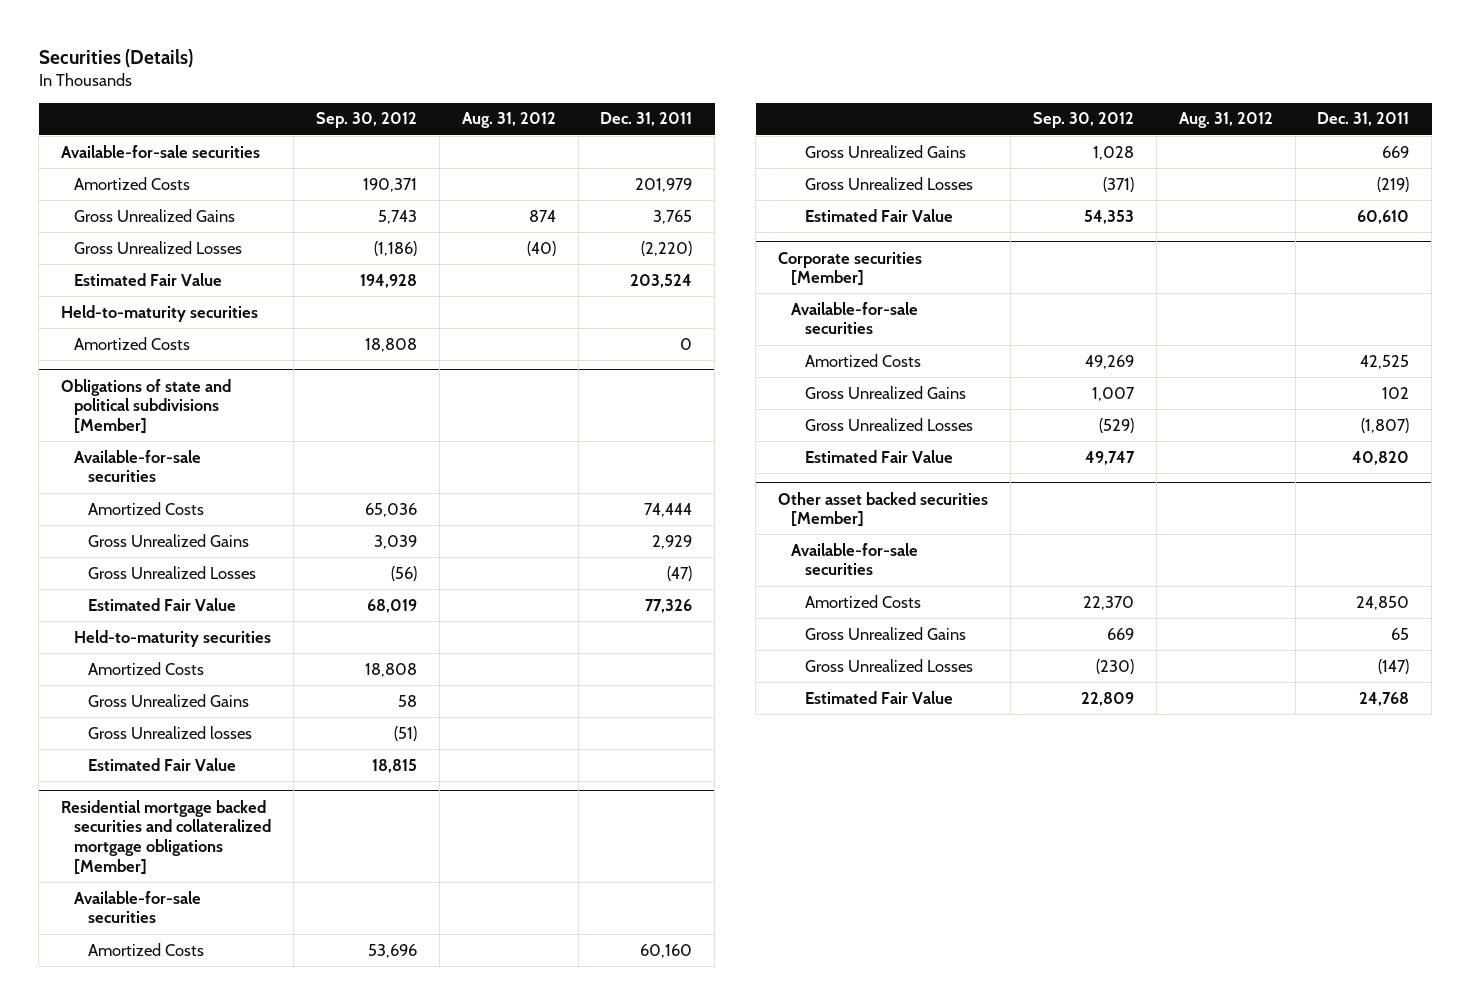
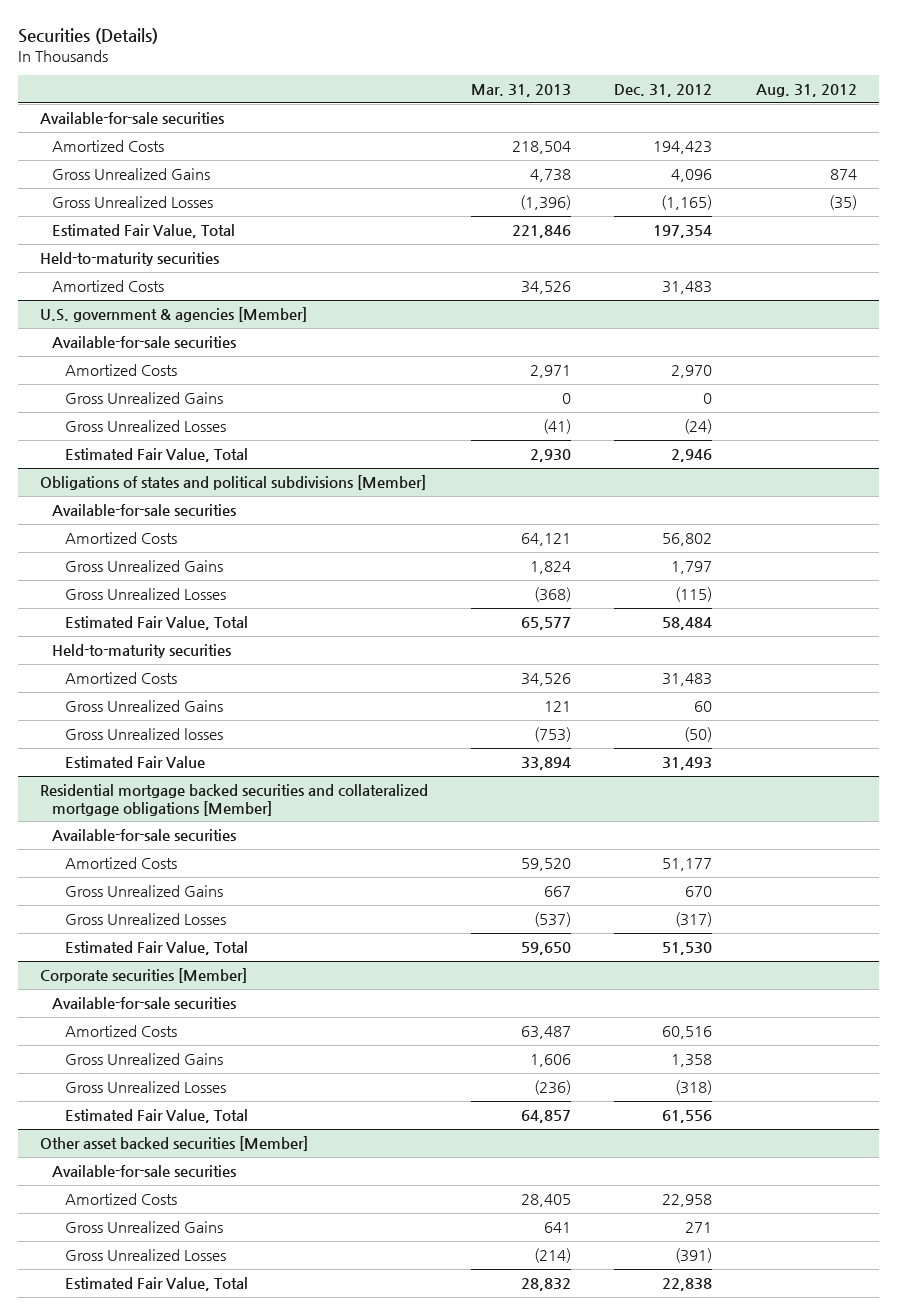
[316,112,418,129] Sep. 30, 2012 -> none
[600,112,693,127] Dec. 31, 2011 -> none
none -> [471,84,572,98] Mar. 31, 2013
none -> [614,84,713,98] Dec. 31, 2012
[526,240,556,256] (40) -> [828,194,857,210] (35)
[74,272,223,286] Estimated Fair Value -> [52,223,236,238] Estimated Fair Value, Total
none -> [39,306,307,322] U.S. government & agencies [Member]
none -> [52,335,237,348] Available-for-sale securities
none -> [65,363,178,376] Amortized Costs
none -> [65,391,224,404] Gross Unrealized Gains
none -> [65,419,227,432] Gross Unrealized Losses
none -> [65,447,249,462] Estimated Fair Value, Total
[61,378,232,434] Obligations of state and political subdivisions [Member] -> [39,474,426,490] Obligations of states and political subdivisions [Member]
[87,597,236,611] Estimated Fair Value -> [65,615,249,630] Estimated Fair Value, Total
[804,208,953,222] Estimated Fair Value -> [65,940,249,955] Estimated Fair Value, Total
[804,449,953,463] Estimated Fair Value -> [65,1108,249,1123] Estimated Fair Value, Total
[804,690,953,704] Estimated Fair Value -> [65,1276,249,1291] Estimated Fair Value, Total

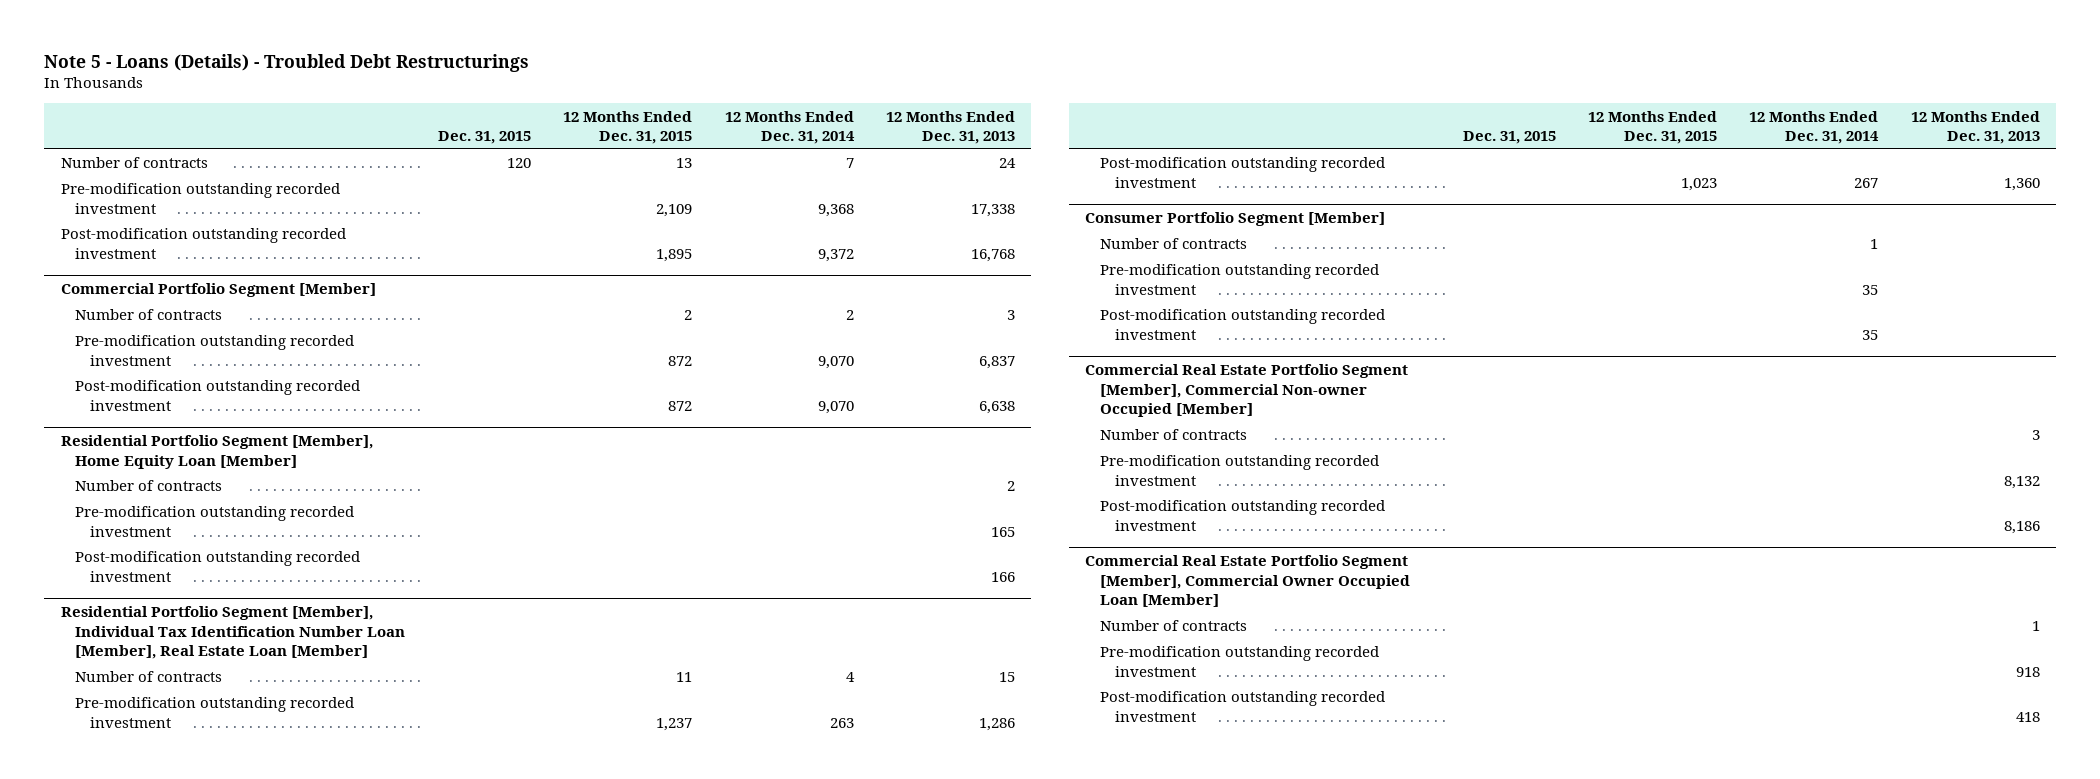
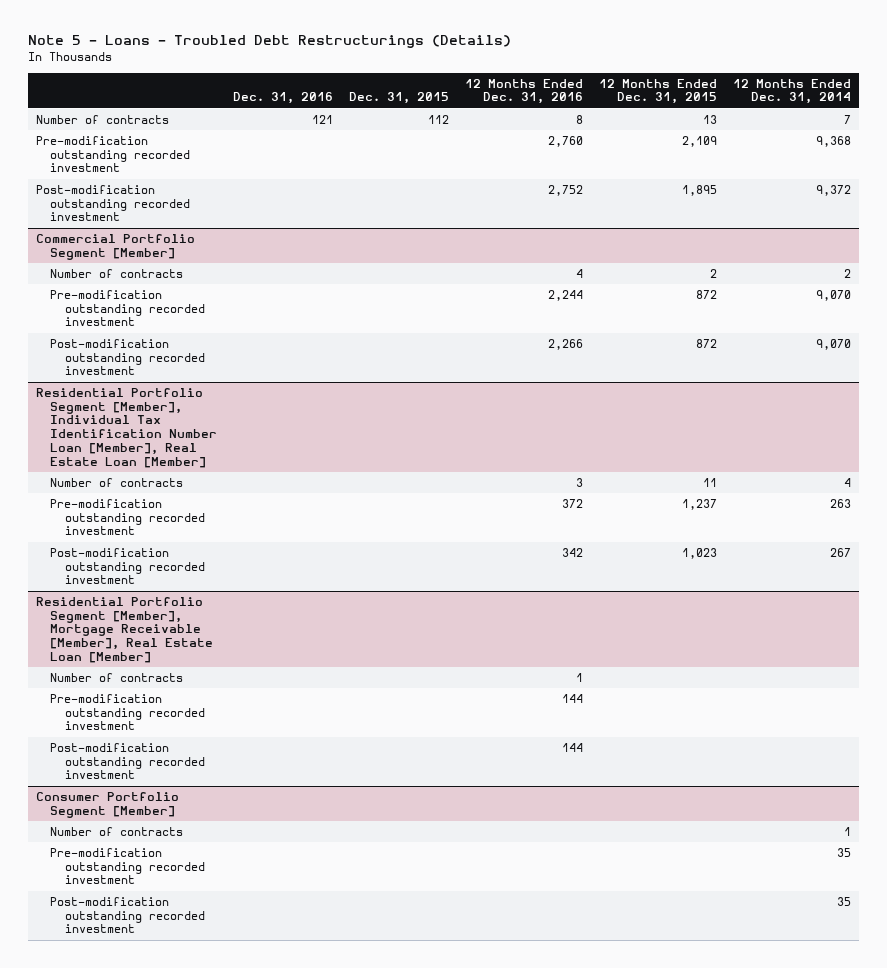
[44,53,530,72] Note 5 - Loans (Details) - Troubled Debt Restructurings -> [27,35,511,49] Note 5 - Loans - Troubled Debt Restructurings (Details)
[886,110,1016,145] 12 Months Ended Dec. 31, 2013 -> none
none -> [233,92,334,105] Dec. 31, 2016
none -> [465,78,584,105] 12 Months Ended Dec. 31, 2016
[506,158,531,169] 120 -> [428,115,450,125] 112
[60,435,373,469] Residential Portfolio Segment [Member], Home Equity Loan [Member] -> none
[75,480,223,492] Number of contracts -> none
[75,506,355,537] Pre-modification outstanding recorded investment -> none
[75,551,361,582] Post-modification outstanding recorded investment -> none
none -> [35,597,214,663] Residential Portfolio Segment [Member], Mortgage Receivable [Member], Real Estate Loan [Member]
none -> [50,673,184,683] Number of contracts
none -> [50,694,206,731] Pre-modification outstanding recorded investment
none -> [50,743,206,780] Post-modification outstanding recorded investment
[1085,364,1409,418] Commercial Real Estate Portfolio Segment [Member], Commercial Non-owner Occupied [Member] -> none
[1100,429,1248,441] Number of contracts -> none
[1100,455,1380,486] Pre-modification outstanding recorded investment -> none
[1100,500,1386,531] Post-modification outstanding recorded investment -> none
[1085,555,1411,608] Commercial Real Estate Portfolio Segment [Member], Commercial Owner Occupied Loan [Member] -> none
[1100,620,1248,632] Number of contracts -> none
[1100,646,1380,677] Pre-modification outstanding recorded investment -> none
[1100,691,1386,722] Post-modification outstanding recorded investment -> none

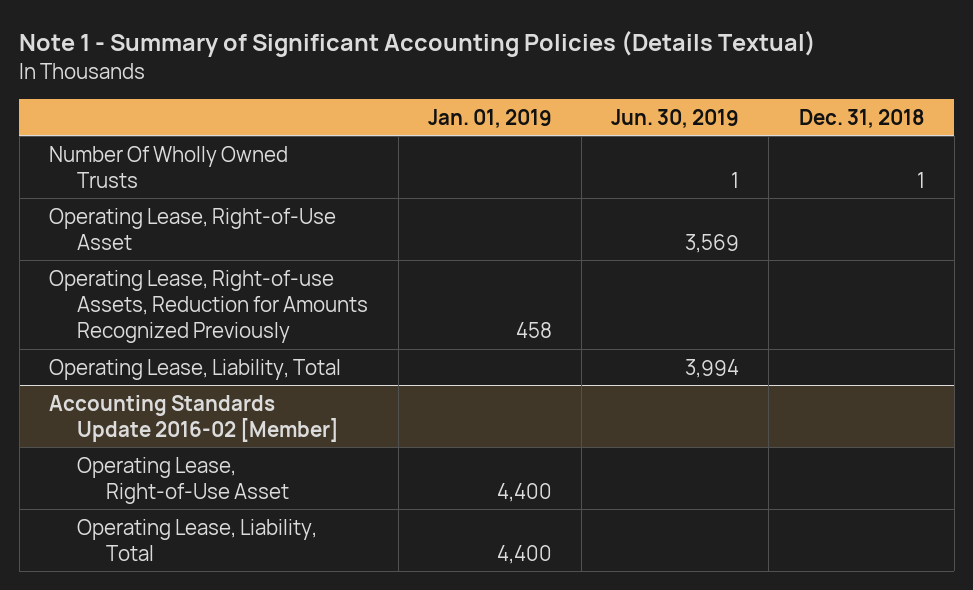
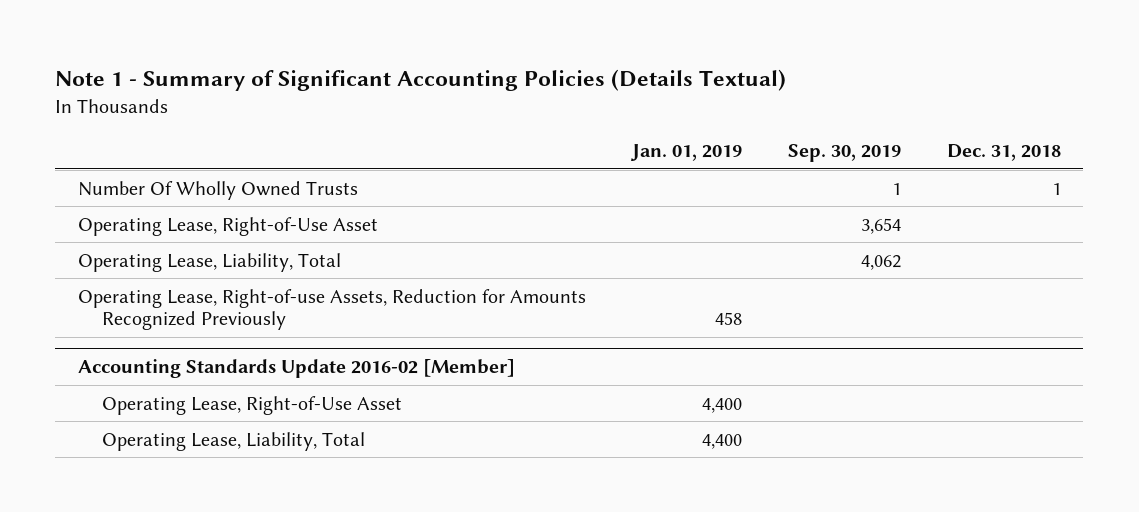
[611,108,740,128] Jun. 30, 2019 -> none
none -> [787,144,901,163] Sep. 30, 2019
[48,269,369,344] Operating Lease, Right-of-use Assets, Reduction for Amounts Recognized Previously -> [78,288,587,331] Operating Lease, Right-of-use Assets, Reduction for Amounts Recognized Previously

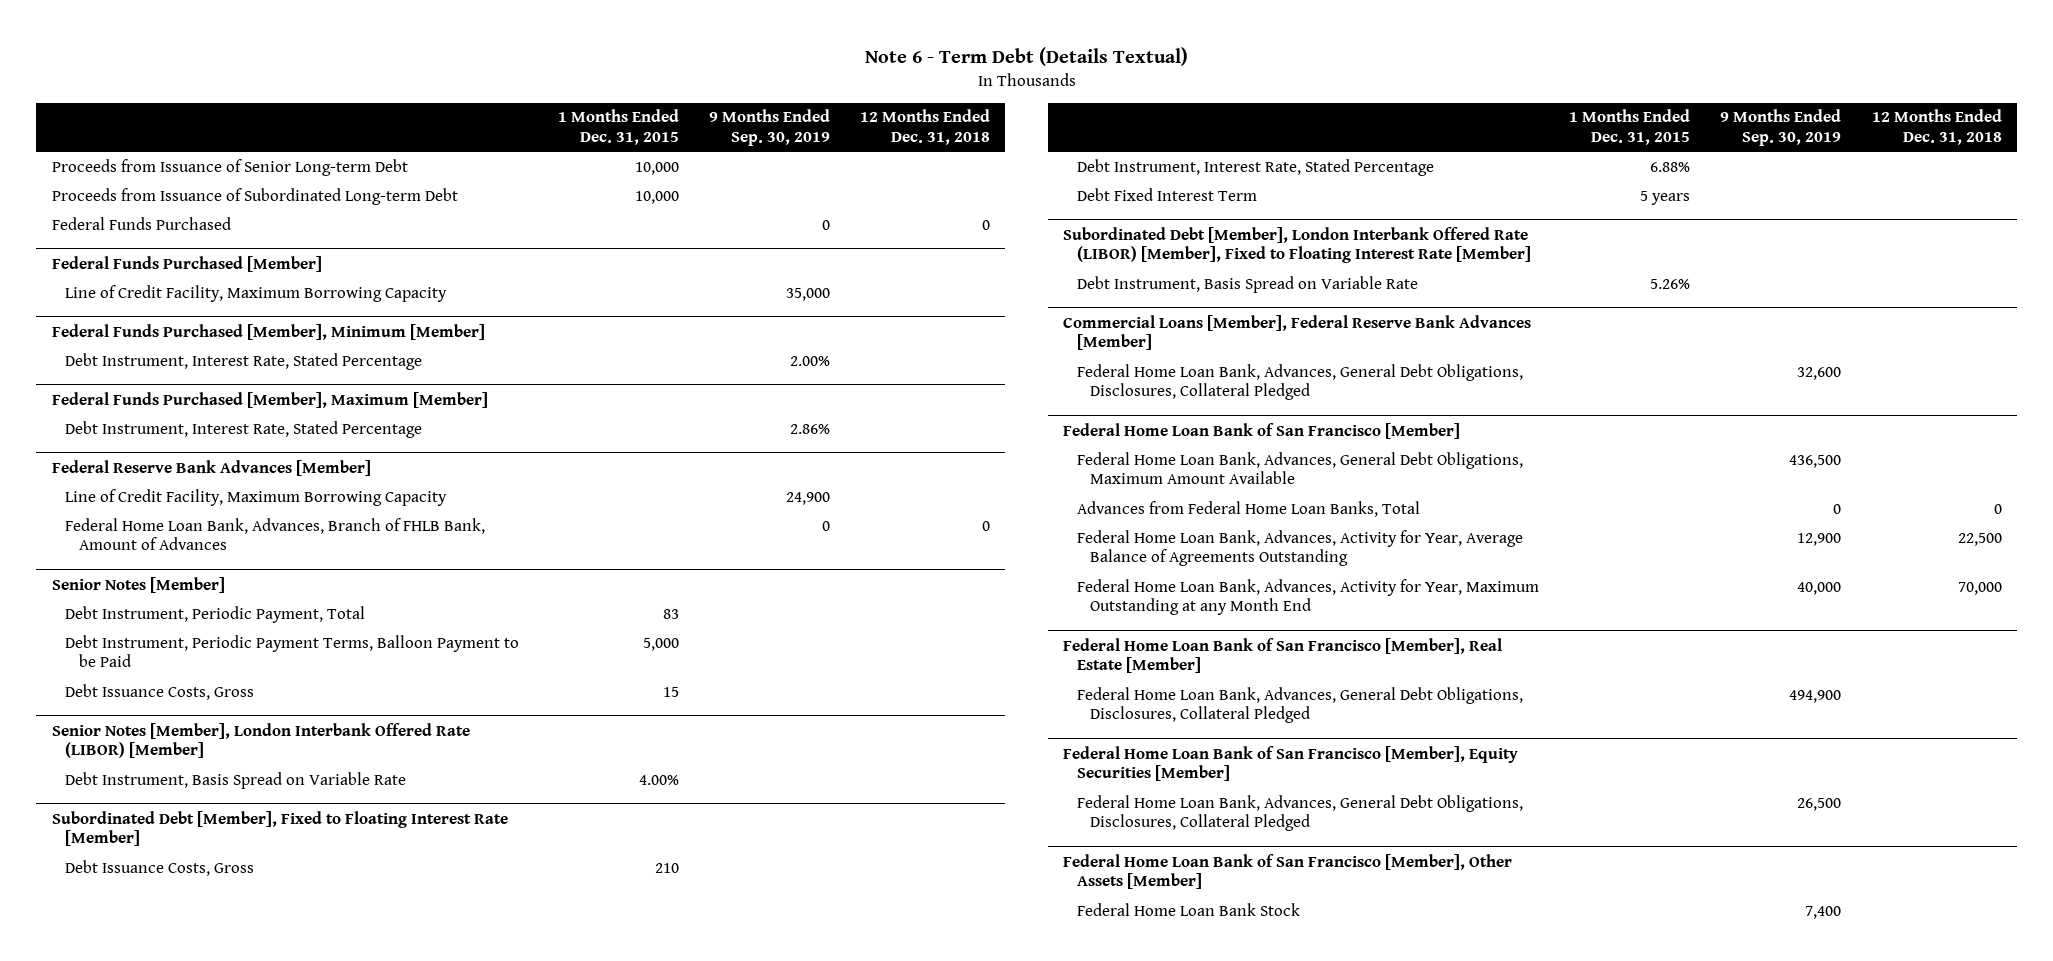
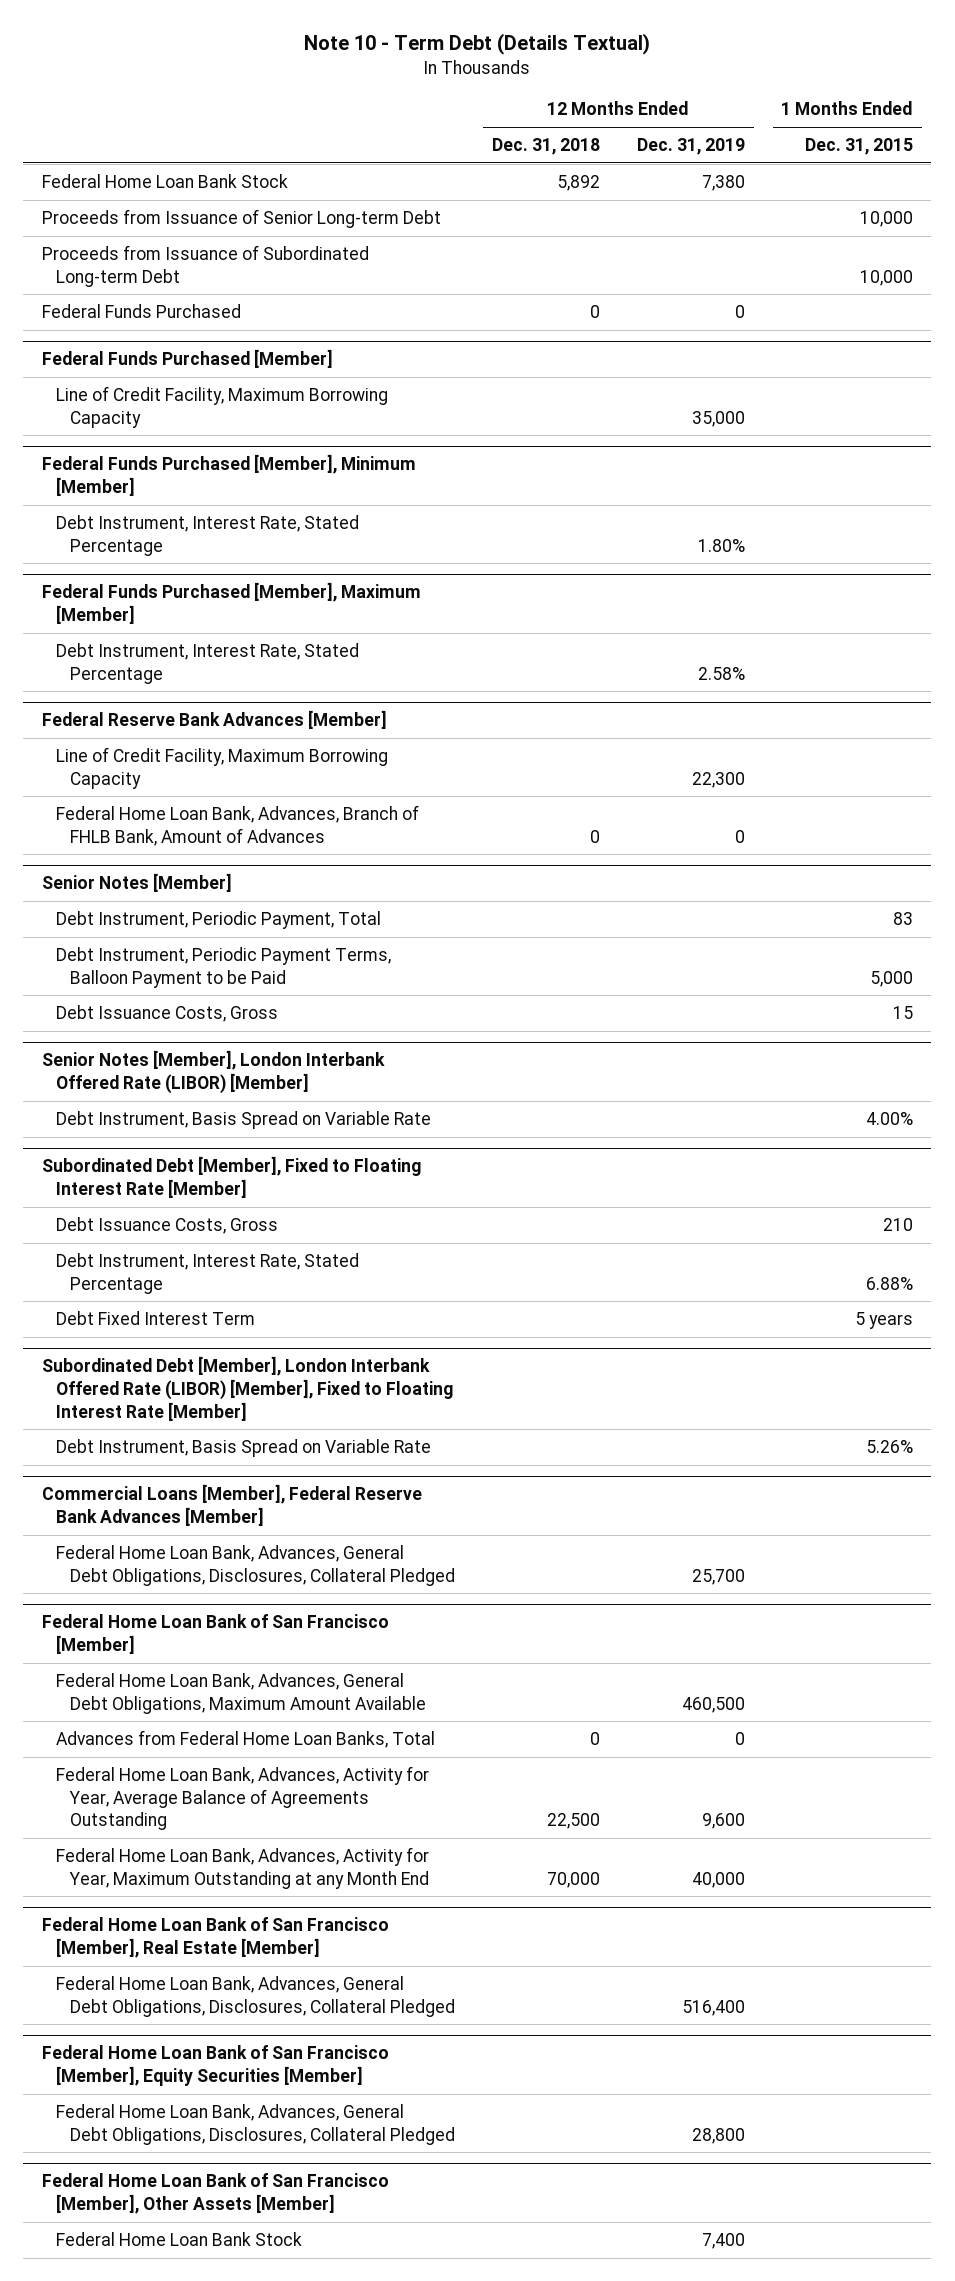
[864,46,1188,66] Note 6 - Term Debt (Details Textual) -> [304,33,651,56] Note 10 - Term Debt (Details Textual)
[708,109,830,147] 9 Months Ended Sep. 30, 2019 -> none
none -> [636,138,745,156] Dec. 31, 2019
none -> [41,174,288,189] Federal Home Loan Bank Stock

